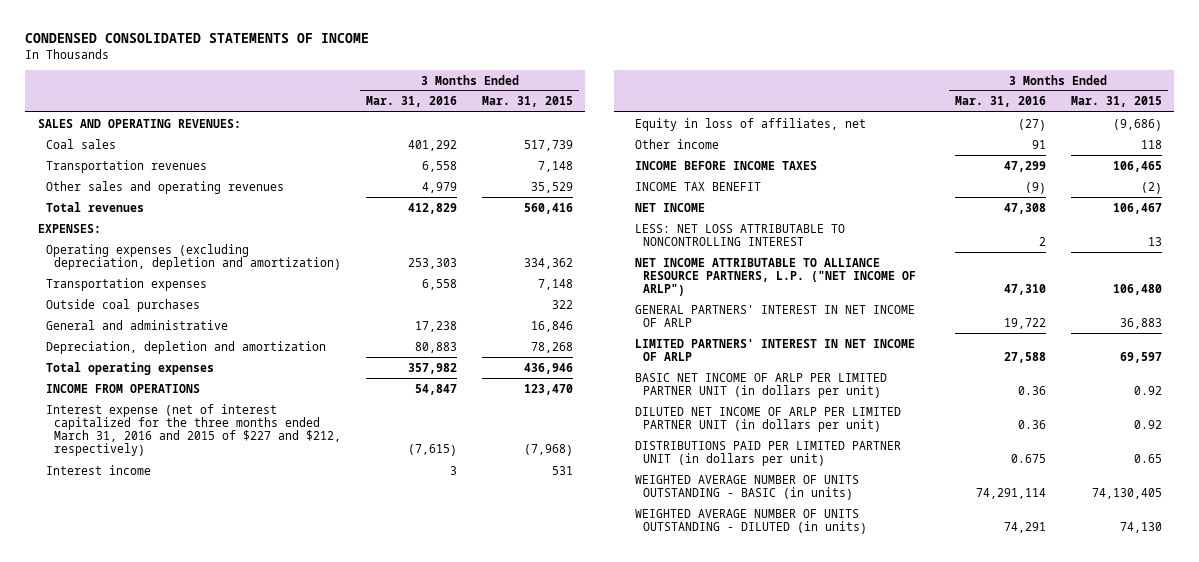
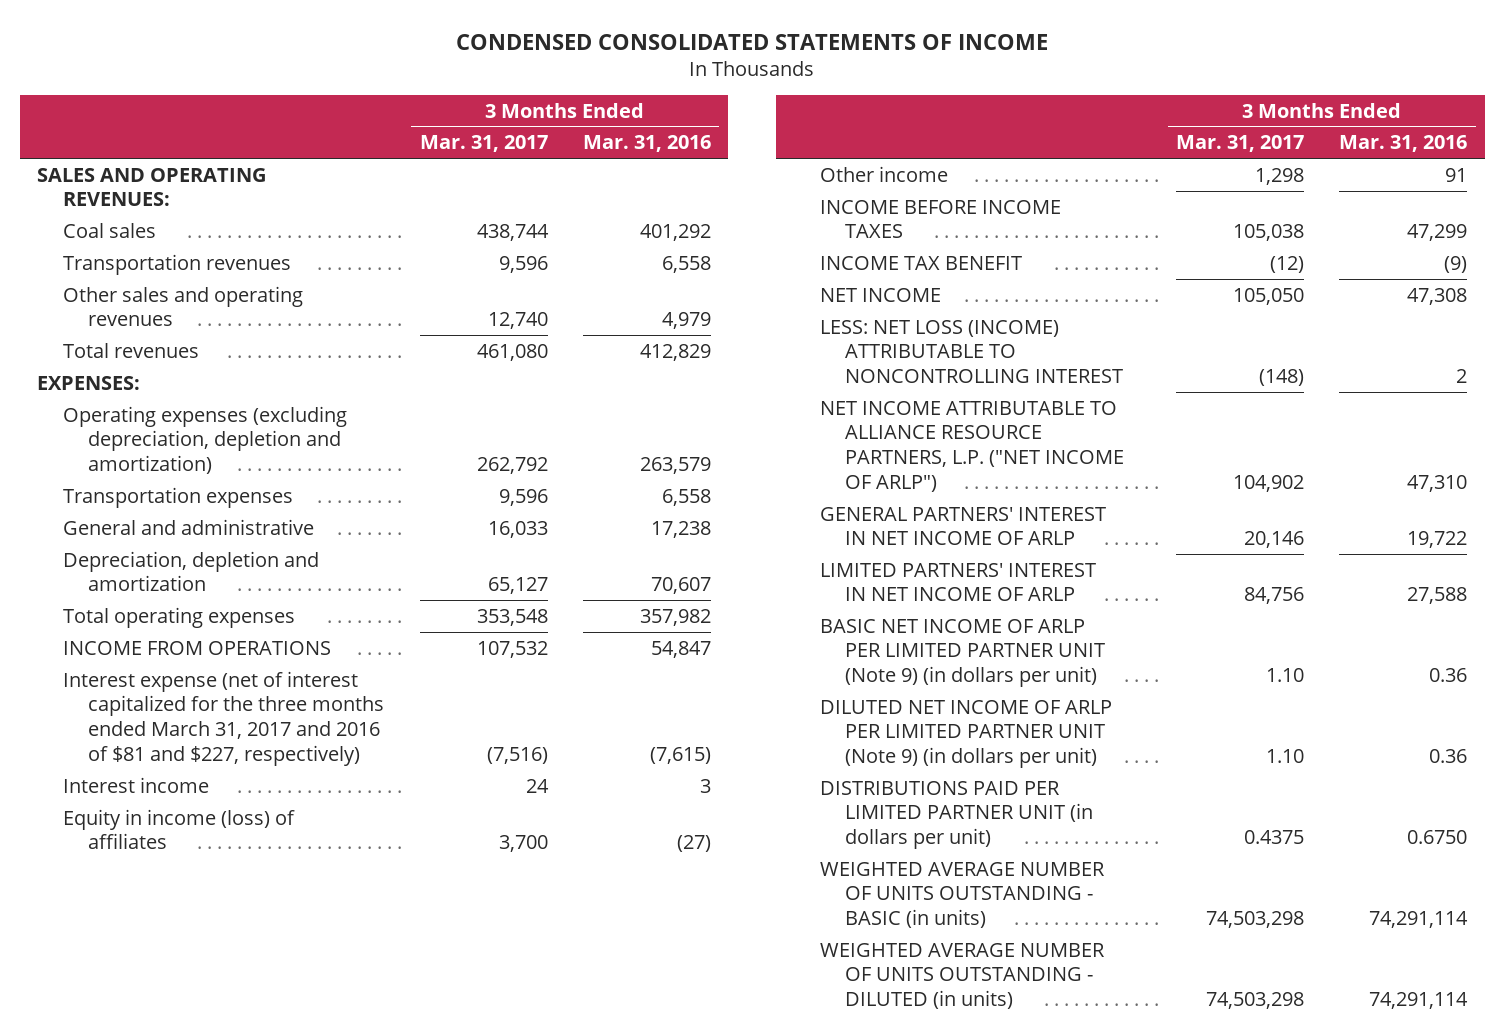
[481,96,573,108] Mar. 31, 2015 -> none
none -> [419,135,548,153] Mar. 31, 2017
[408,257,458,269] 253,303 -> [639,457,711,475] 263,579
[46,298,201,312] Outside coal purchases -> none
[415,341,458,353] 80,883 -> [650,577,711,595] 70,607
[46,403,342,457] Interest expense (net of interest capitalized for the three months ended March 31, 2016 and 2015 of $227 and $212, respectively) -> [62,670,385,767] Interest expense (net of interest capitalized for the three months ended March 31, 2017 and 2016 of $81 and $227, respectively)
[634,117,866,131] Equity in loss of affiliates, net -> [62,808,295,850] Equity in income (loss) of affiliates
[634,223,845,246] LESS: NET LOSS ATTRIBUTABLE TO NONCONTROLLING INTEREST -> [819,319,1124,384] LESS: NET LOSS (INCOME) ATTRIBUTABLE TO NONCONTROLLING INTEREST
[634,372,887,398] BASIC NET INCOME OF ARLP PER LIMITED PARTNER UNIT (in dollars per unit) -> [819,618,1106,688] BASIC NET INCOME OF ARLP PER LIMITED PARTNER UNIT (Note 9) (in dollars per unit)
[634,406,901,432] DILUTED NET INCOME OF ARLP PER LIMITED PARTNER UNIT (in dollars per unit) -> [819,699,1112,769] DILUTED NET INCOME OF ARLP PER LIMITED PARTNER UNIT (Note 9) (in dollars per unit)
[1011,453,1047,463] 0.675 -> [1407,830,1468,845] 0.6750
[1004,521,1047,533] 74,291 -> [1369,992,1469,1010] 74,291,114

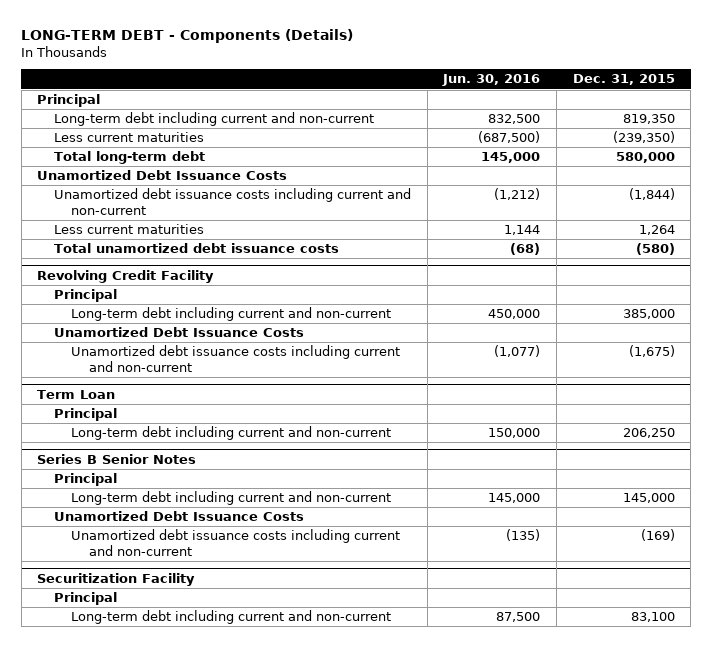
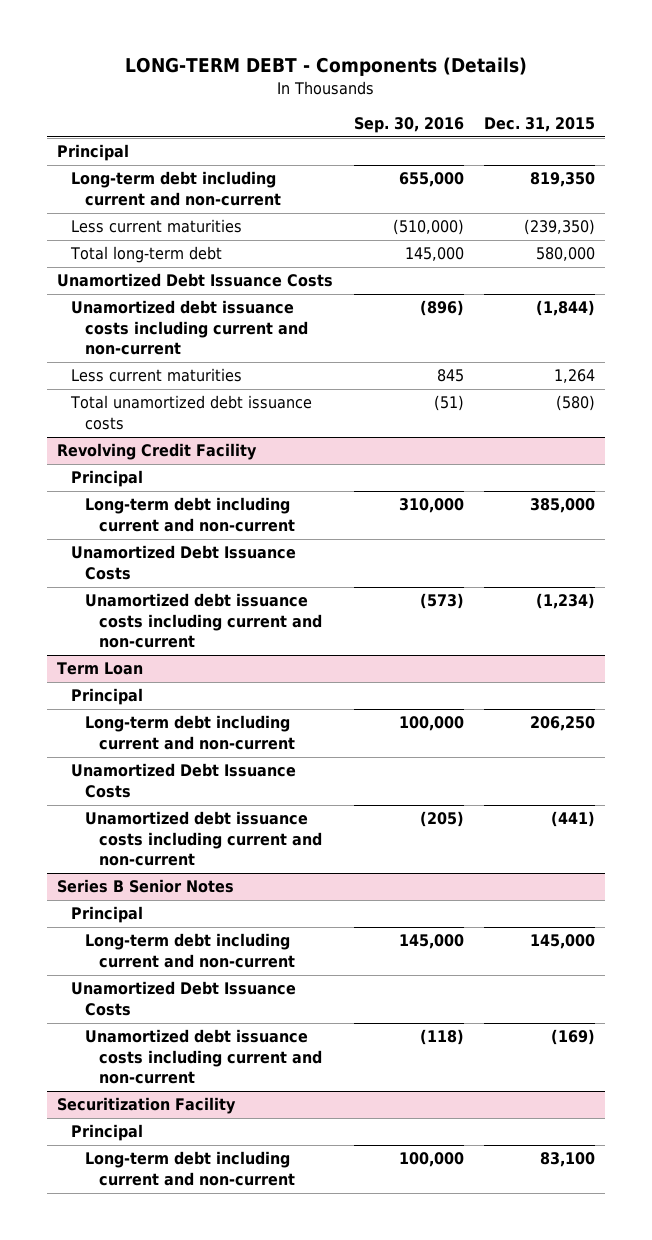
[442,74,541,87] Jun. 30, 2016 -> none
none -> [353,116,464,133] Sep. 30, 2016
[628,345,675,358] (1,675) -> [535,593,595,610] (1,234)
none -> [71,763,297,798] Unamortized Debt Issuance Costs
none -> [85,811,323,867] Unamortized debt issuance costs including current and non-current

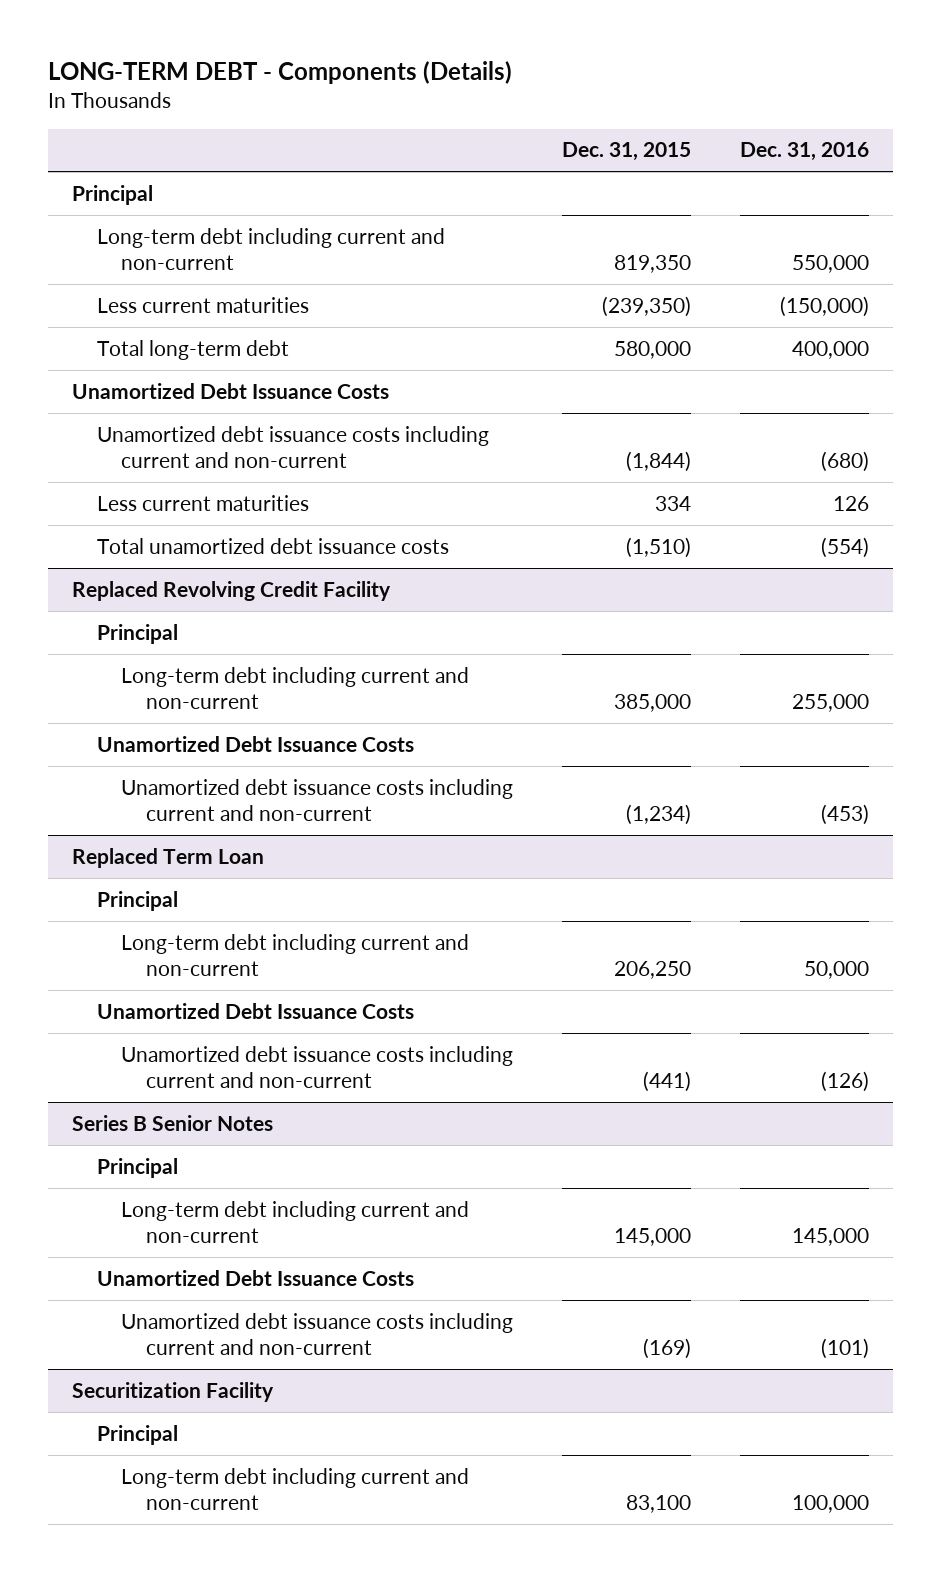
[353,116,464,133] Sep. 30, 2016 -> none
none -> [740,142,870,162] Dec. 31, 2016
[553,369,595,384] 1,264 -> [655,495,692,511] 334
[555,395,595,412] (580) -> [626,536,692,558] (1,510)
[57,443,258,461] Revolving Credit Facility -> [72,580,392,601] Replaced Revolving Credit Facility
[57,662,144,676] Term Loan -> [72,847,265,868] Replaced Term Loan

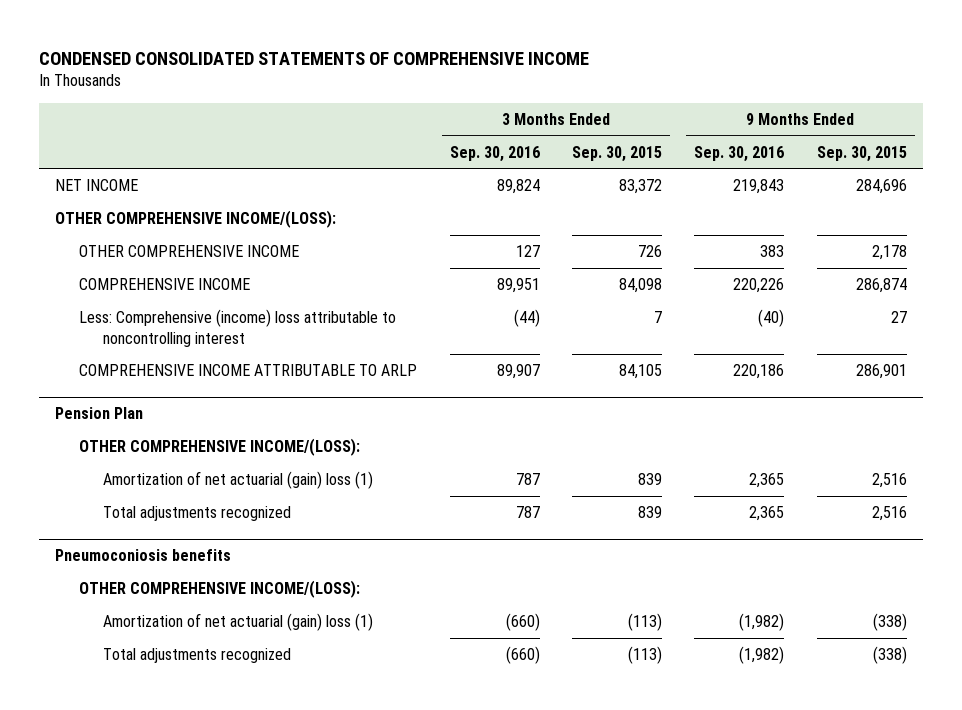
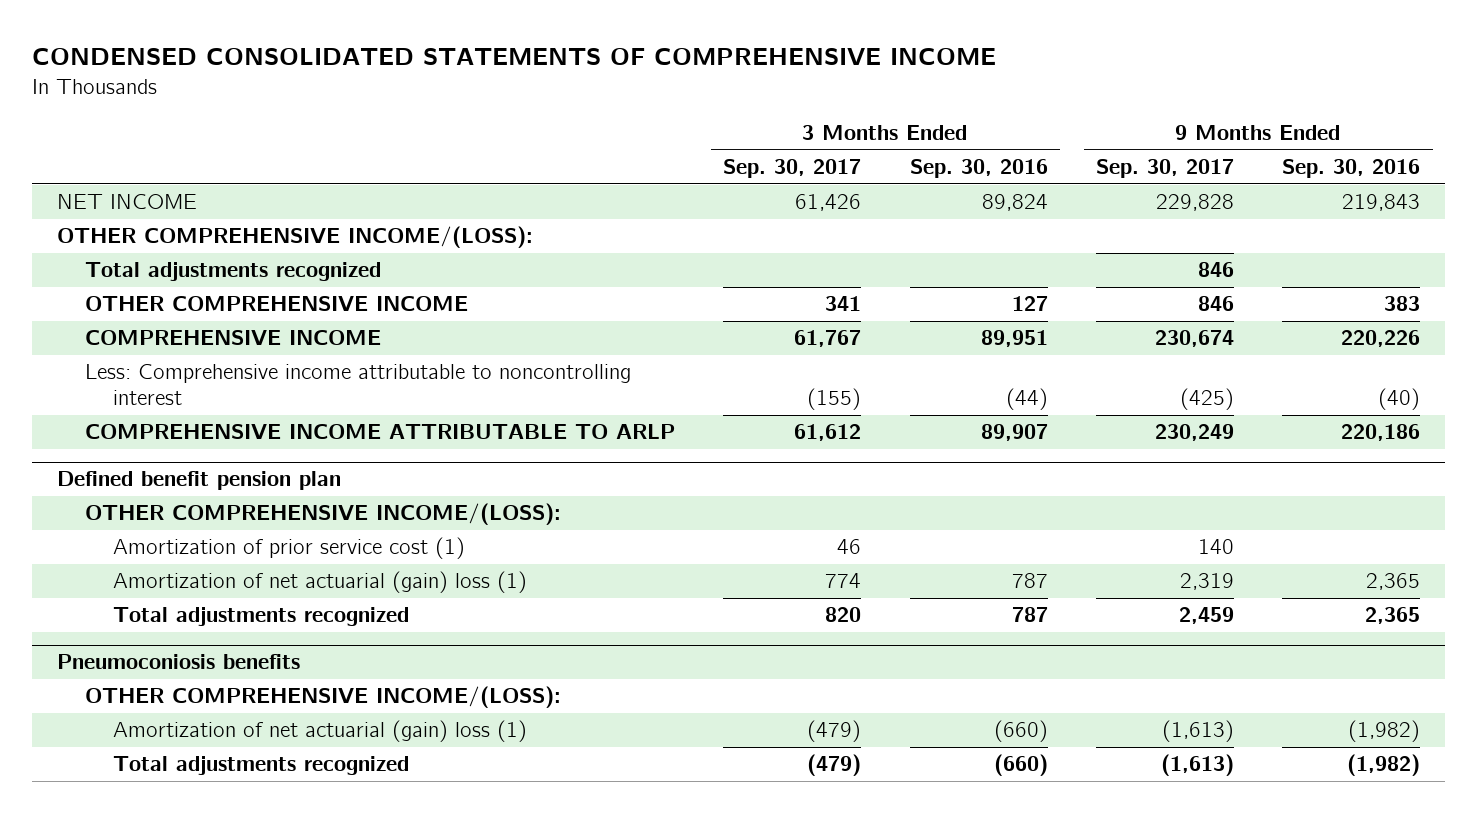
[571,145,662,162] Sep. 30, 2015 -> none
[816,145,907,162] Sep. 30, 2015 -> none
none -> [723,158,862,178] Sep. 30, 2017
none -> [1096,158,1235,178] Sep. 30, 2017
none -> [84,262,381,282] Total adjustments recognized
[79,309,397,347] Less: Comprehensive (income) loss attributable to noncontrolling interest -> [84,364,631,406] Less: Comprehensive income attributable to noncontrolling interest
[55,407,144,420] Pension Plan -> [56,471,341,491] Defined benefit pension plan
none -> [113,537,466,560] Amortization of prior service cost (1)

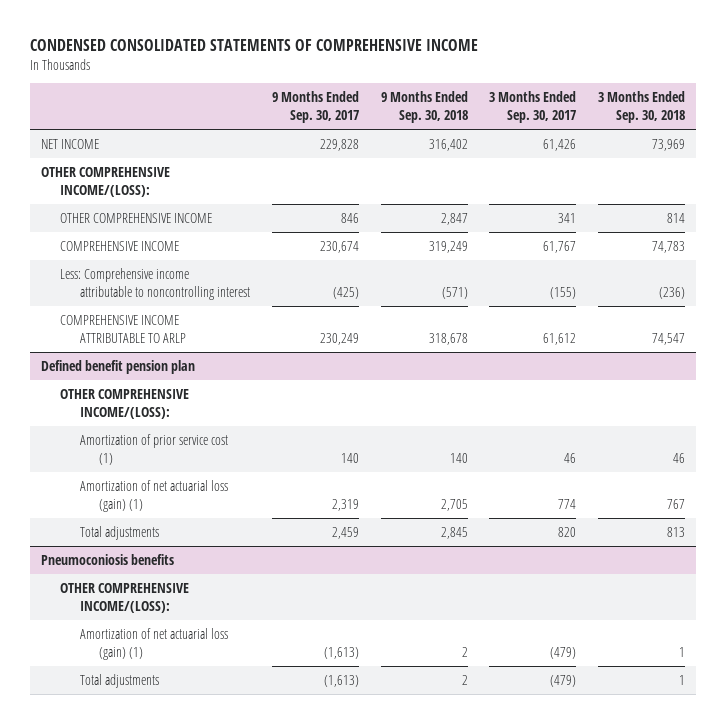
[909,158,1048,178] Sep. 30, 2016 -> none
[1282,158,1421,178] Sep. 30, 2016 -> none
none -> [380,91,468,123] 9 Months Ended Sep. 30, 2018
none -> [598,91,686,123] 3 Months Ended Sep. 30, 2018
[84,262,381,282] Total adjustments recognized -> none
[113,571,528,594] Amortization of net actuarial (gain) loss (1) -> [79,479,228,512] Amortization of net actuarial loss (gain) (1)
[113,607,410,627] Total adjustments recognized -> [79,525,159,540] Total adjustments
[113,720,528,743] Amortization of net actuarial (gain) loss (1) -> [79,627,228,660] Amortization of net actuarial loss (gain) (1)
[113,756,410,776] Total adjustments recognized -> [79,673,159,688] Total adjustments

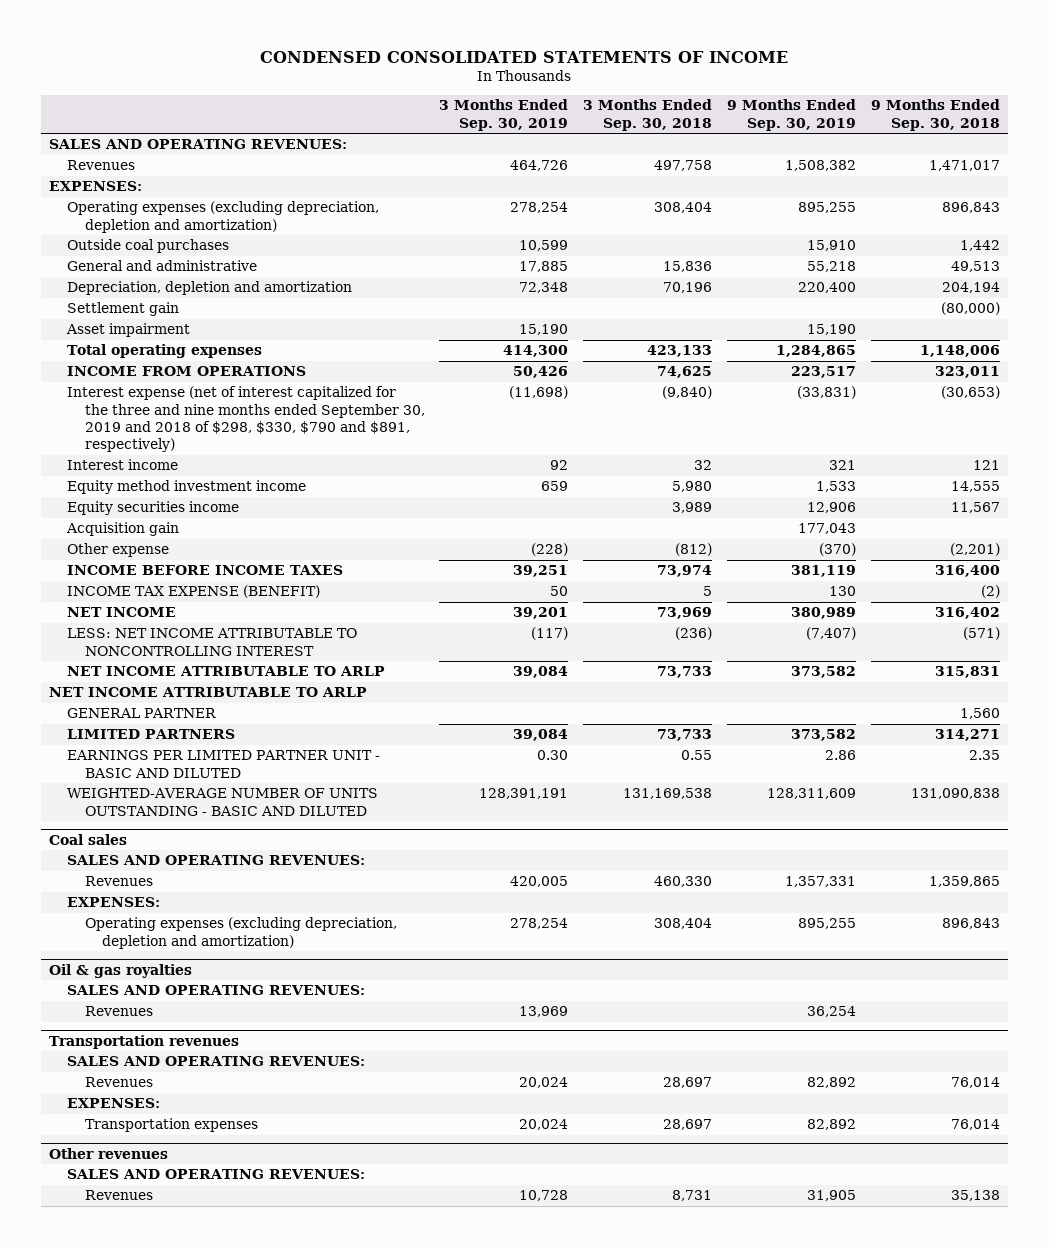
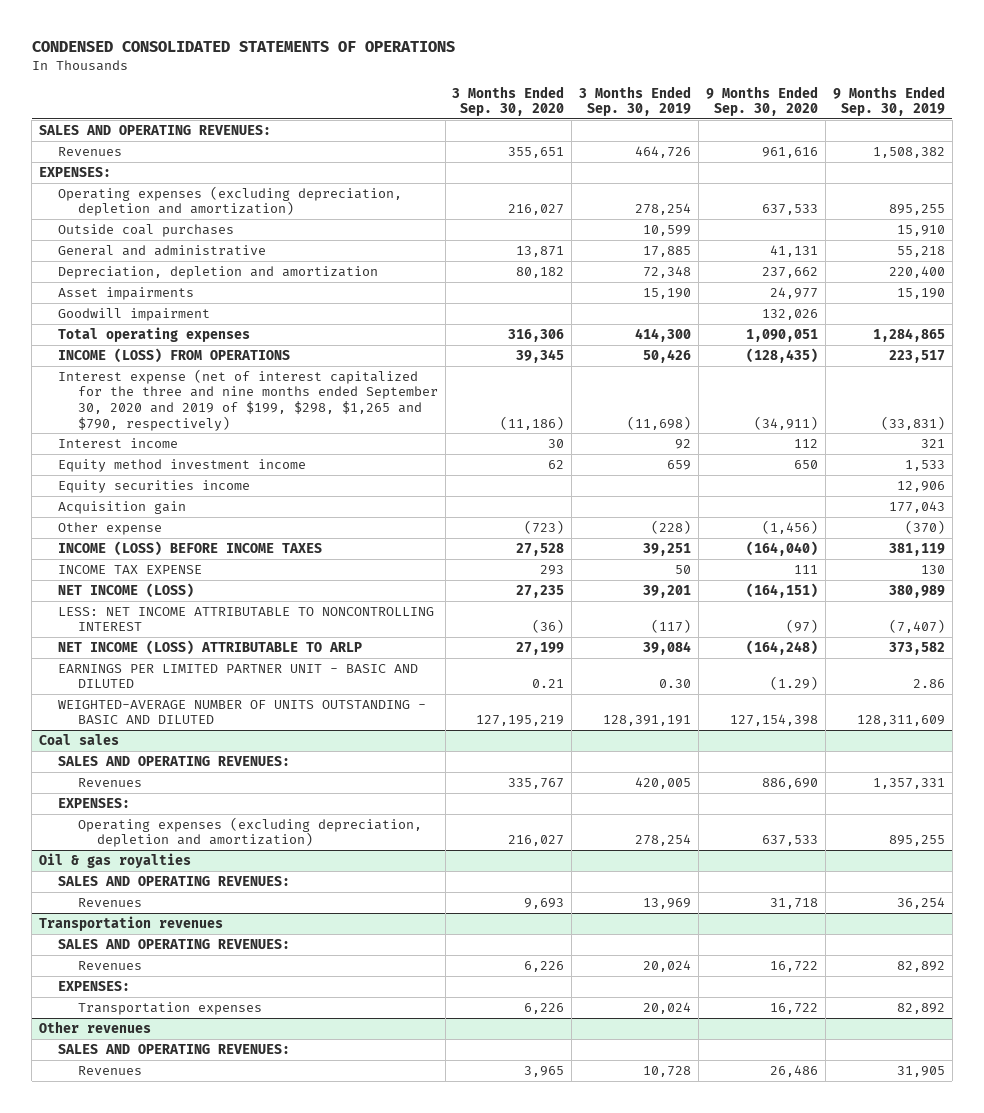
[260,50,789,63] CONDENSED CONSOLIDATED STATEMENTS OF INCOME -> [31,40,455,52] CONDENSED CONSOLIDATED STATEMENTS OF OPERATIONS
[583,99,713,131] 3 Months Ended Sep. 30, 2018 -> none
[871,99,1001,131] 9 Months Ended Sep. 30, 2018 -> none
none -> [452,85,565,117] 3 Months Ended Sep. 30, 2020
none -> [706,85,819,117] 9 Months Ended Sep. 30, 2020
[66,302,179,317] Settlement gain -> none
[65,323,190,338] Asset impairment -> [58,286,195,300] Asset impairments
none -> [58,307,211,321] Goodwill impairment
[66,366,306,377] INCOME FROM OPERATIONS -> [58,347,291,363] INCOME (LOSS) FROM OPERATIONS
[66,386,425,453] Interest expense (net of interest capitalized for the three and nine months ended September 30, 2019 and 2018 of $298, $330, $790 and $891, respectively) -> [58,368,438,431] Interest expense (net of interest capitalized for the three and nine months ended September 30, 2020 and 2019 of $199, $298, $1,265 and $790, respectively)
[66,565,343,576] INCOME BEFORE INCOME TAXES -> [58,540,323,556] INCOME (LOSS) BEFORE INCOME TAXES
[66,585,320,599] INCOME TAX EXPENSE (BENEFIT) -> [58,564,203,574] INCOME TAX EXPENSE
[66,607,176,618] NET INCOME -> [58,582,195,598] NET INCOME (LOSS)
[48,687,367,698] NET INCOME ATTRIBUTABLE TO ARLP -> none
[66,708,216,719] GENERAL PARTNER -> none
[66,729,235,740] LIMITED PARTNERS -> none
[66,666,385,677] NET INCOME ATTRIBUTABLE TO ARLP -> [58,639,363,655] NET INCOME (LOSS) ATTRIBUTABLE TO ARLP

